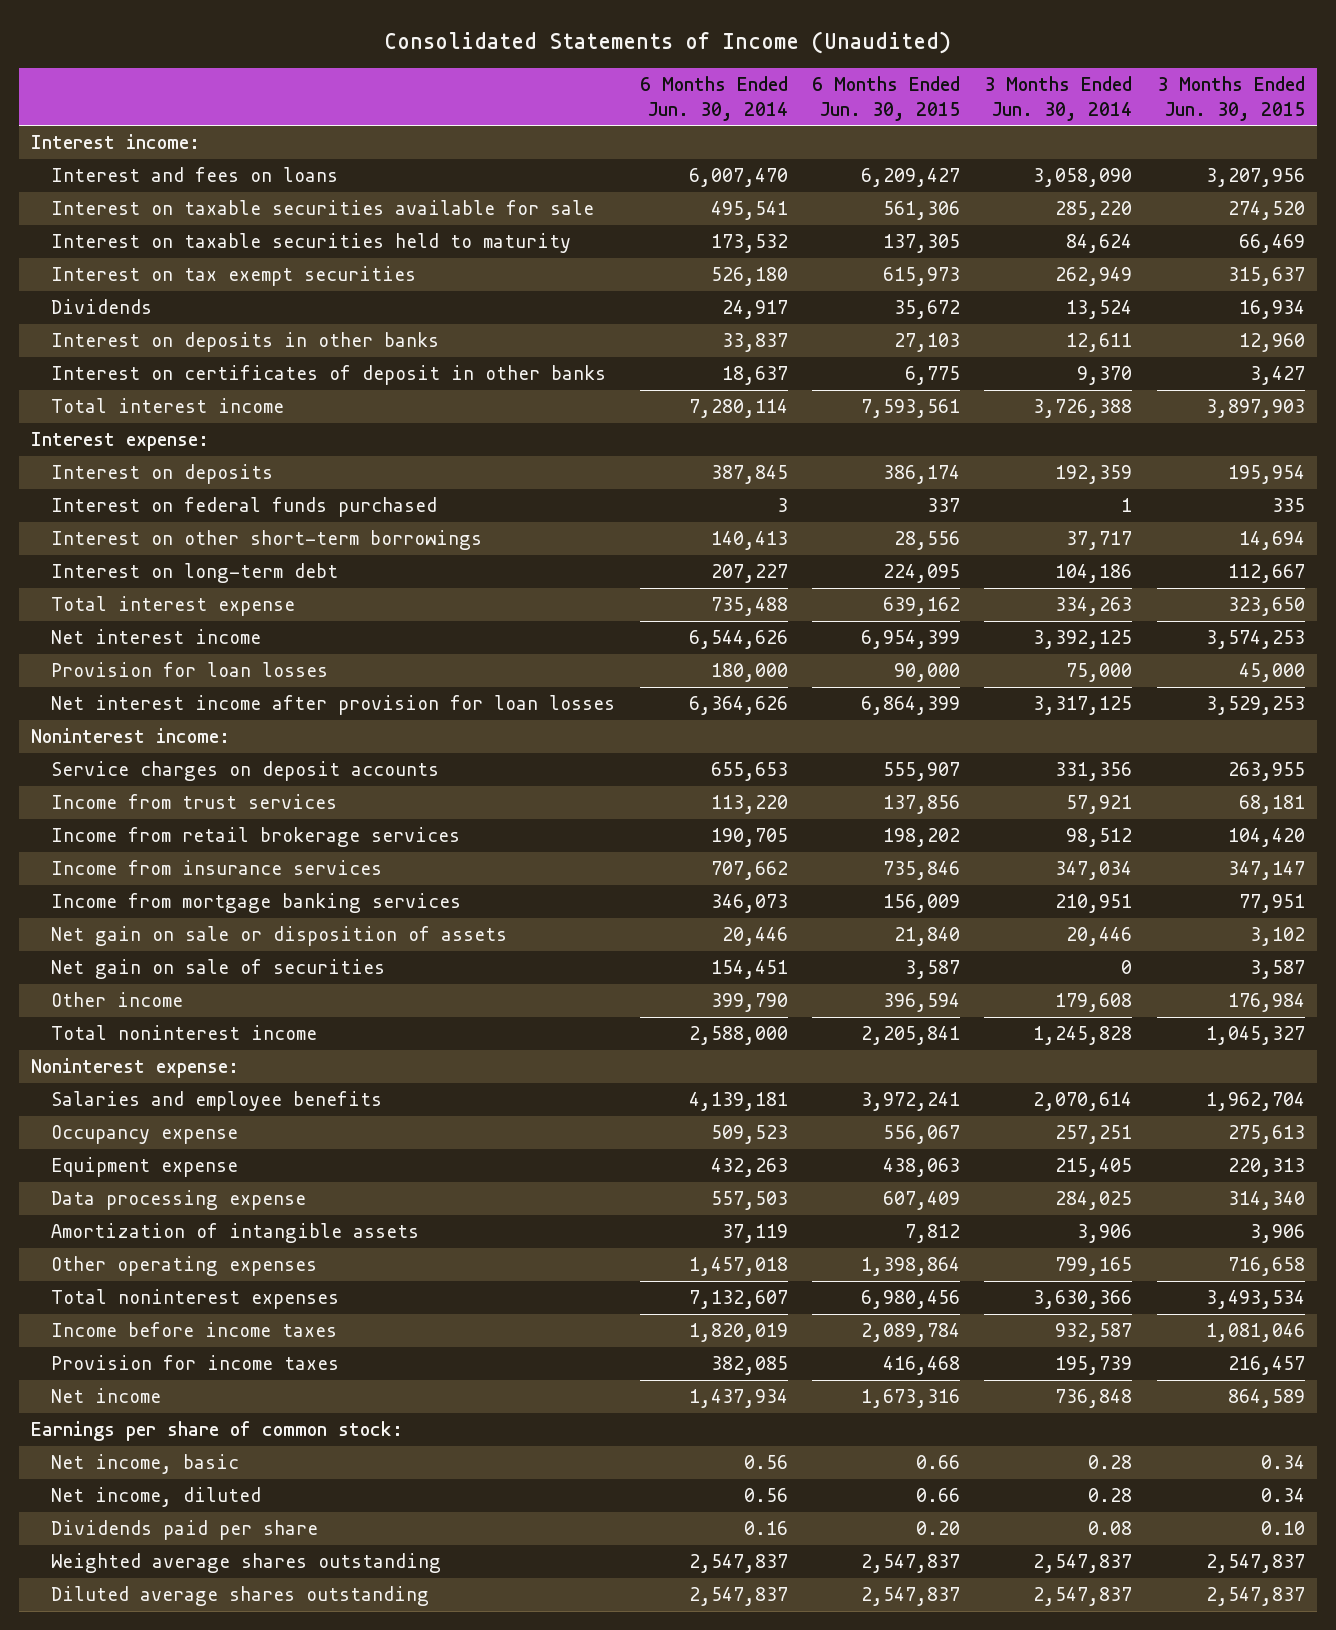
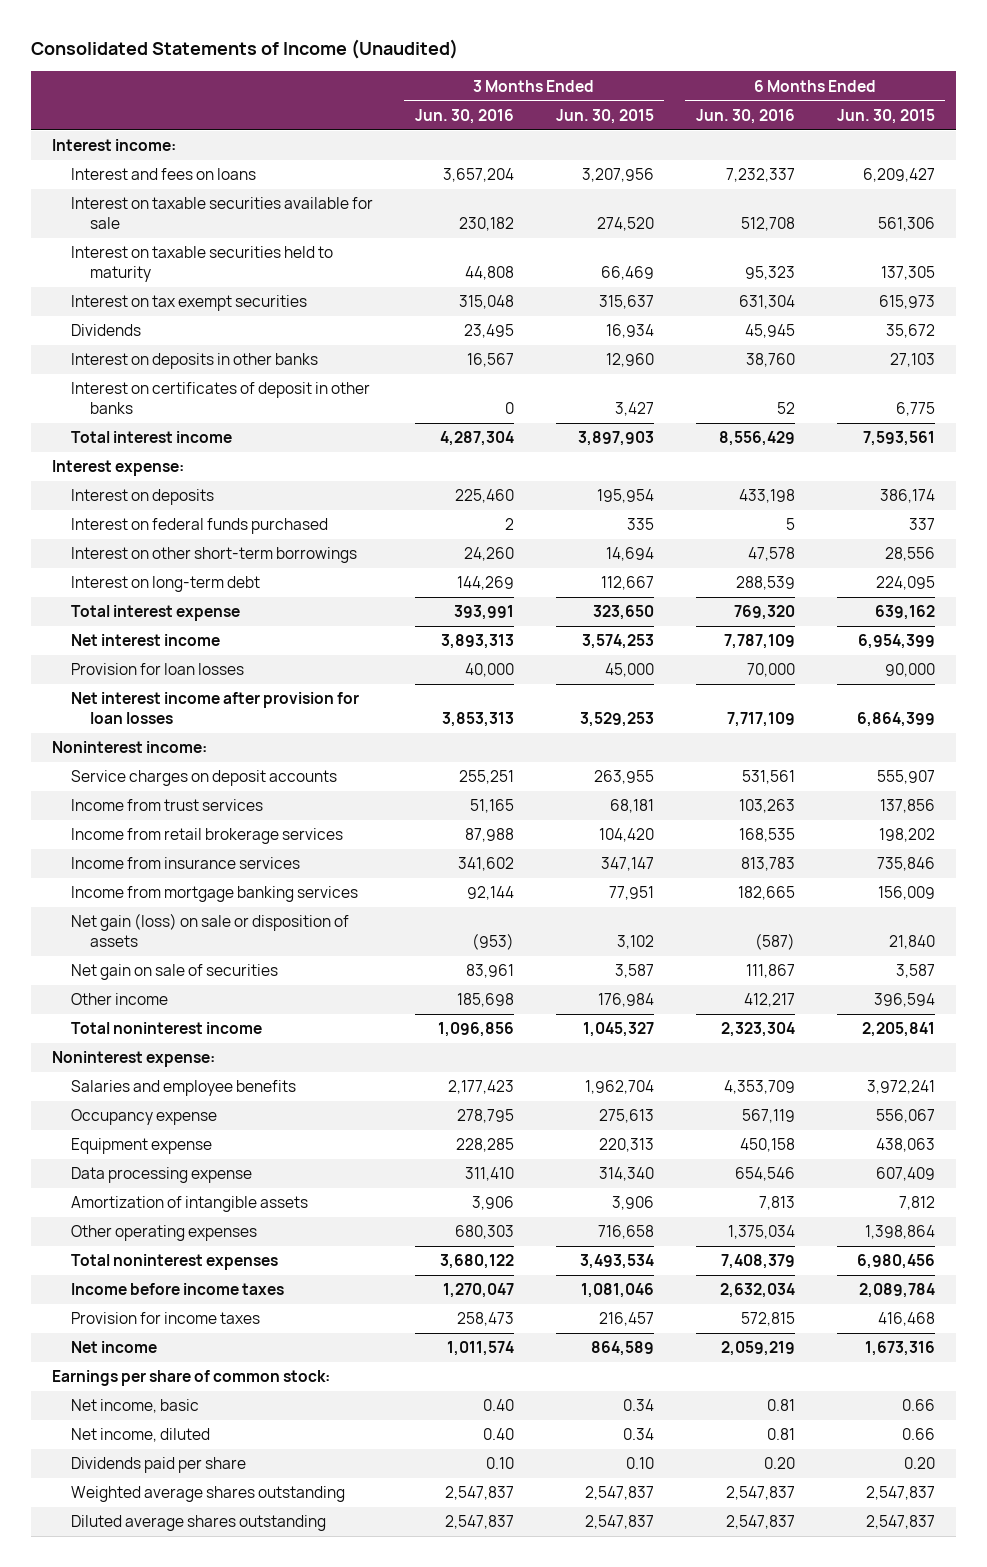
[639,76,788,121] 6 Months Ended Jun. 30, 2014 -> none
[984,76,1133,121] 3 Months Ended Jun. 30, 2014 -> none
none -> [414,108,514,124] Jun. 30, 2016
none -> [695,108,795,124] Jun. 30, 2016
[51,925,508,946] Net gain on sale or disposition of assets -> [71,913,350,947] Net gain (loss) on sale or disposition of assets

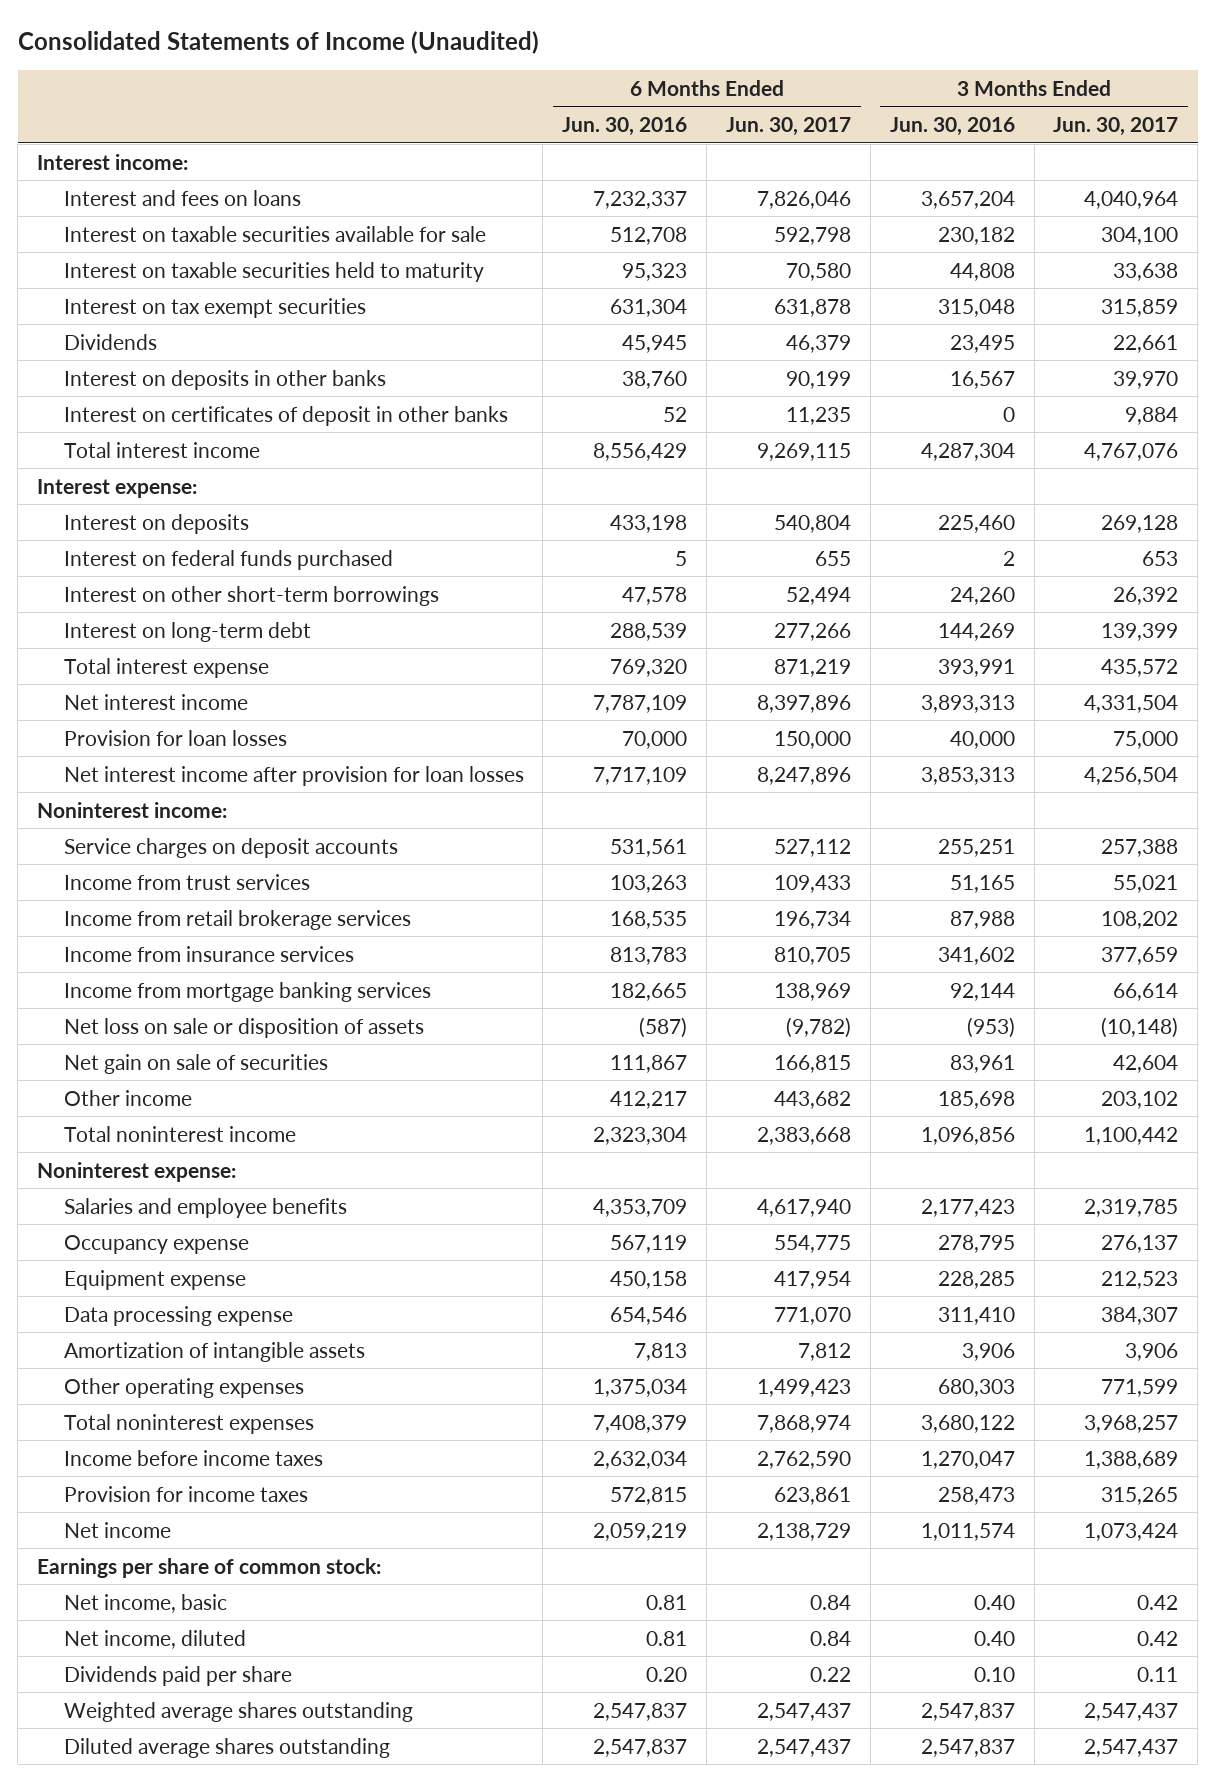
[555,108,654,124] Jun. 30, 2015 -> none
[836,108,935,124] Jun. 30, 2015 -> none
none -> [726,117,852,137] Jun. 30, 2017
none -> [1053,117,1179,137] Jun. 30, 2017
[71,913,350,947] Net gain (loss) on sale or disposition of assets -> [63,1017,424,1038] Net loss on sale or disposition of assets

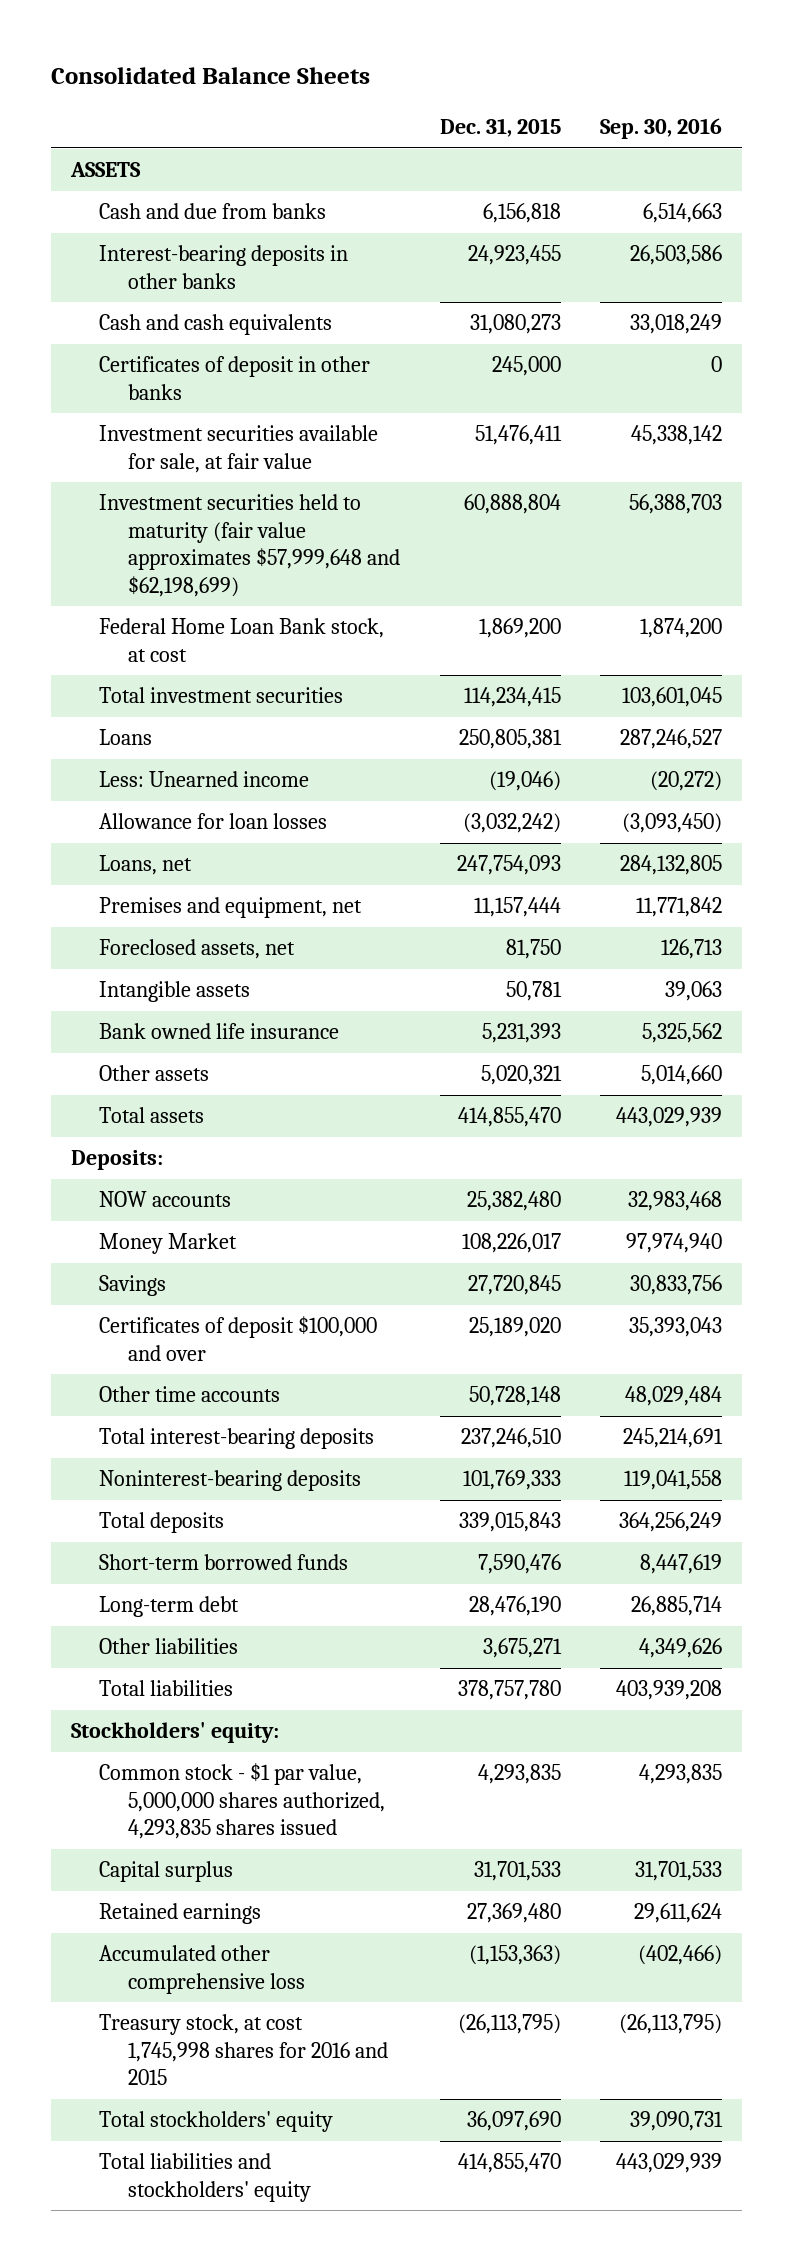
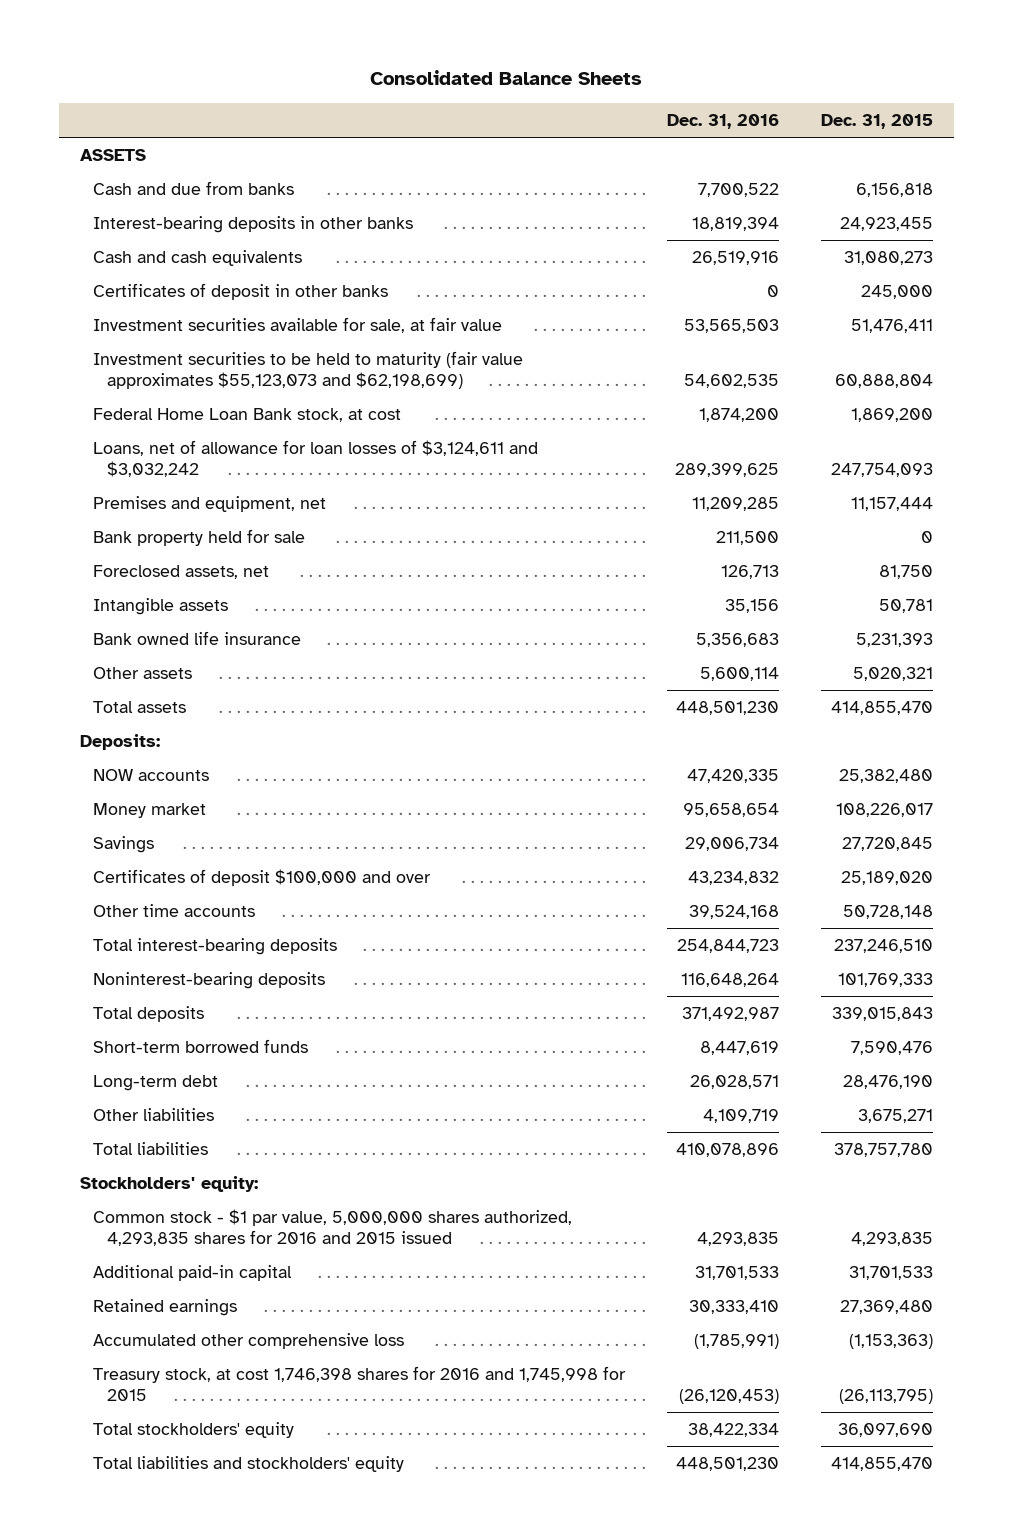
[600,118,723,140] Sep. 30, 2016 -> none
none -> [667,113,780,129] Dec. 31, 2016
[99,494,401,597] Investment securities held to maturity (fair value approximates $57,999,648 and $62,198,699) -> [93,351,524,389] Investment securities to be held to maturity (fair value approximates $55,123,073 and $62,198,699)
[99,687,344,704] Total investment securities -> none
[99,729,153,746] Loans -> none
[99,771,310,788] Less: Unearned income -> none
[99,813,328,830] Allowance for loan losses -> none
[99,855,193,876] Loans, net -> [93,440,539,477] Loans, net of allowance for loan losses of $3,124,611 and $3,032,242
none -> [93,529,306,547] Bank property held for sale
[99,1233,238,1255] Money Market -> [93,803,207,819] Money market
[99,1763,386,1840] Common stock - $1 par value, 5,000,000 shares authorized, 4,293,835 shares issued -> [93,1209,573,1246] Common stock - $1 par value, 5,000,000 shares authorized, 4,293,835 shares for 2016 and 2015 issued
[99,1861,234,1883] Capital surplus -> [93,1265,293,1282] Additional paid-in capital
[99,2014,389,2086] Treasury stock, at cost 1,745,998 shares for 2016 and 2015 -> [93,1366,627,1401] Treasury stock, at cost 1,746,398 shares for 2016 and 1,745,998 for 2015

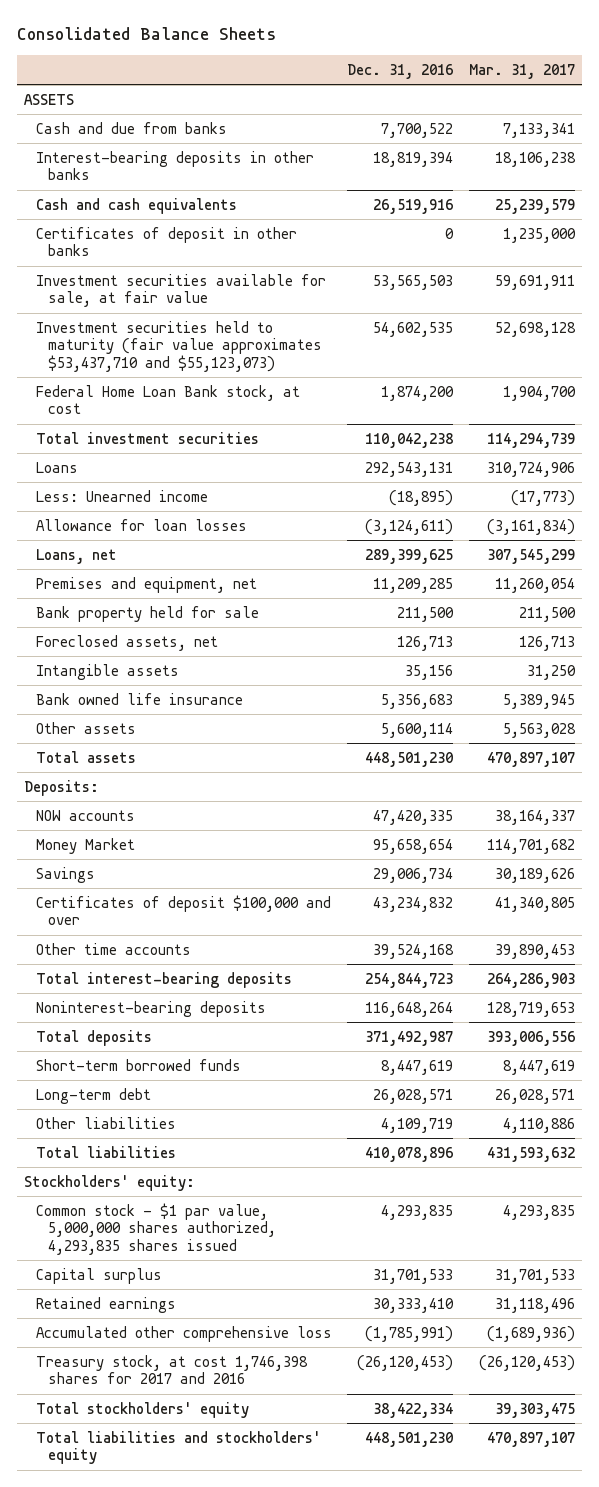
[821,113,934,129] Dec. 31, 2015 -> none
none -> [468,63,575,79] Mar. 31, 2017
[93,351,524,389] Investment securities to be held to maturity (fair value approximates $55,123,073 and $62,198,699) -> [36,320,323,372] Investment securities held to maturity (fair value approximates $53,437,710 and $55,123,073)
none -> [36,431,260,444] Total investment securities
none -> [36,461,79,473] Loans
none -> [36,489,209,502] Less: Unearned income
none -> [36,518,248,531] Allowance for loan losses
[93,440,539,477] Loans, net of allowance for loan losses of $3,124,611 and $3,032,242 -> [36,548,118,564] Loans, net
[93,803,207,819] Money market -> [36,837,136,854] Money Market
[93,1209,573,1246] Common stock - $1 par value, 5,000,000 shares authorized, 4,293,835 shares for 2016 and 2015 issued -> [36,1202,277,1255] Common stock - $1 par value, 5,000,000 shares authorized, 4,293,835 shares issued
[93,1265,293,1282] Additional paid-in capital -> [36,1267,163,1284] Capital surplus
[93,1366,627,1401] Treasury stock, at cost 1,746,398 shares for 2016 and 1,745,998 for 2015 -> [36,1354,309,1385] Treasury stock, at cost 1,746,398 shares for 2017 and 2016

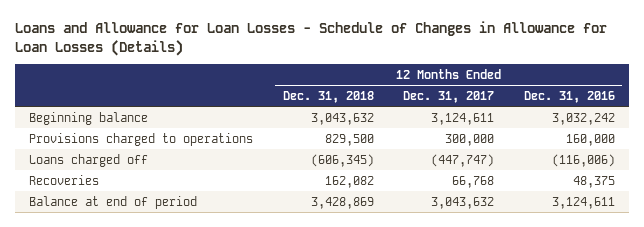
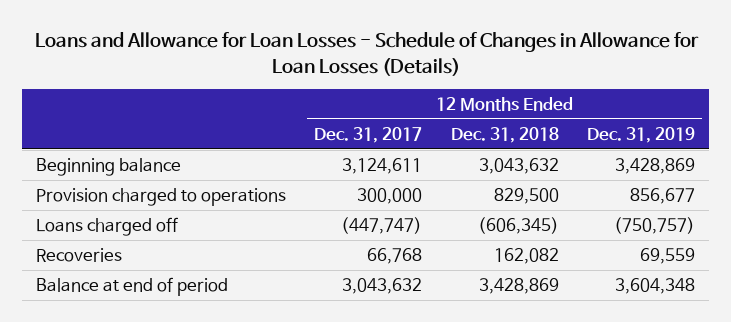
[523,90,615,103] Dec. 31, 2016 -> none
none -> [587,126,696,143] Dec. 31, 2019
[29,132,254,146] Provisions charged to operations -> [36,187,287,206] Provision charged to operations

